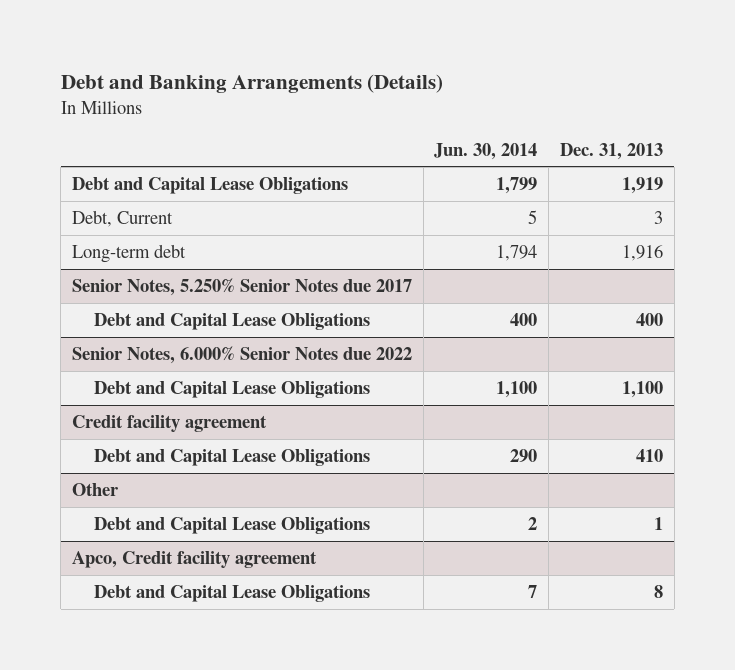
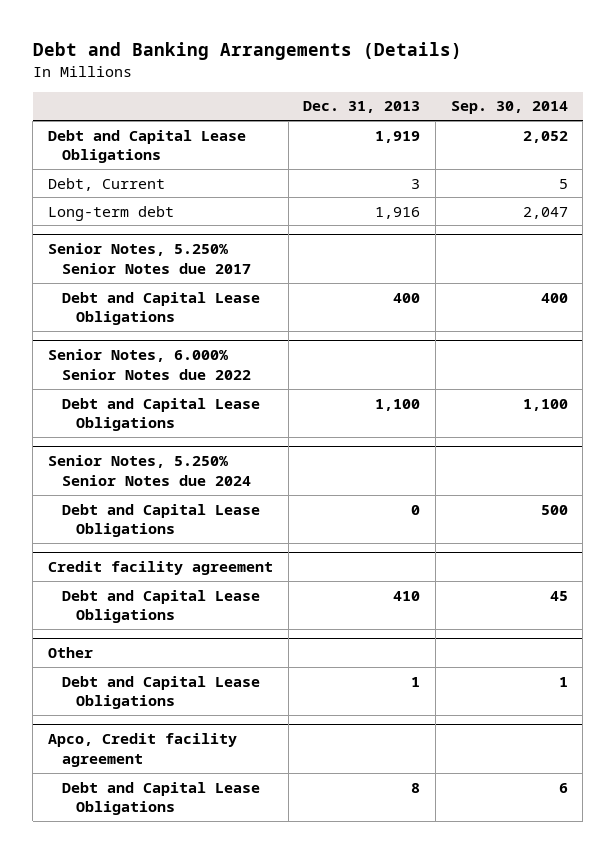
[434,142,538,160] Jun. 30, 2014 -> none
none -> [450,101,568,115] Sep. 30, 2014
none -> [48,455,251,486] Senior Notes, 5.250% Senior Notes due 2024
none -> [61,503,260,538] Debt and Capital Lease Obligations

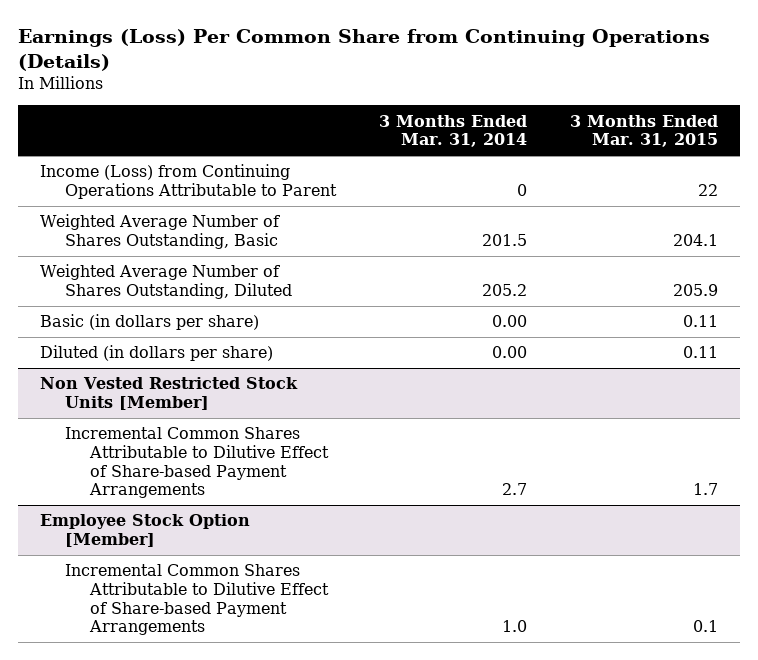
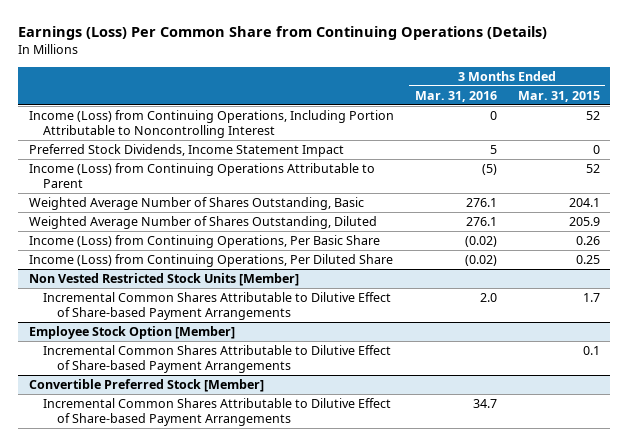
[378,114,527,148] 3 Months Ended Mar. 31, 2014 -> none
none -> [414,90,497,102] Mar. 31, 2016
none -> [28,110,394,139] Income (Loss) from Continuing Operations, Including Portion Attributable to Noncontrolling Interest
none -> [28,144,344,158] Preferred Stock Dividends, Income Statement Impact
[697,184,718,197] 22 -> [585,164,600,174] 52
[39,314,259,331] Basic (in dollars per share) -> [28,235,380,249] Income (Loss) from Continuing Operations, Per Basic Share
[682,315,718,328] 0.11 -> [575,236,600,246] 0.26
[39,345,273,362] Diluted (in dollars per share) -> [28,254,393,268] Income (Loss) from Continuing Operations, Per Diluted Share
[682,346,718,359] 0.11 -> [575,255,600,265] 0.25
none -> [28,379,264,393] Convertible Preferred Stock [Member]
none -> [42,398,391,427] Incremental Common Shares Attributable to Dilutive Effect of Share-based Payment Arrangements

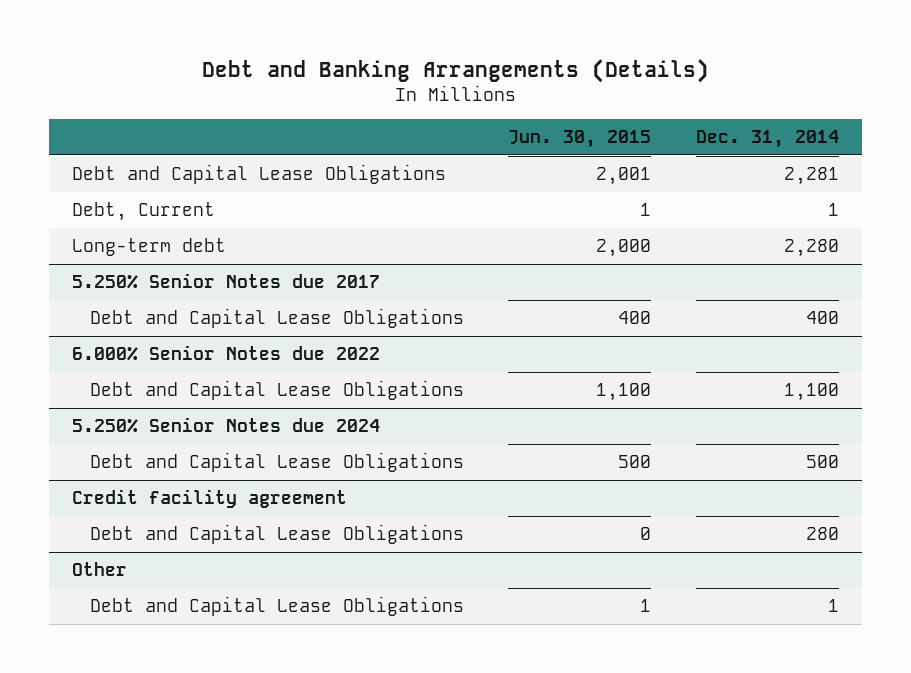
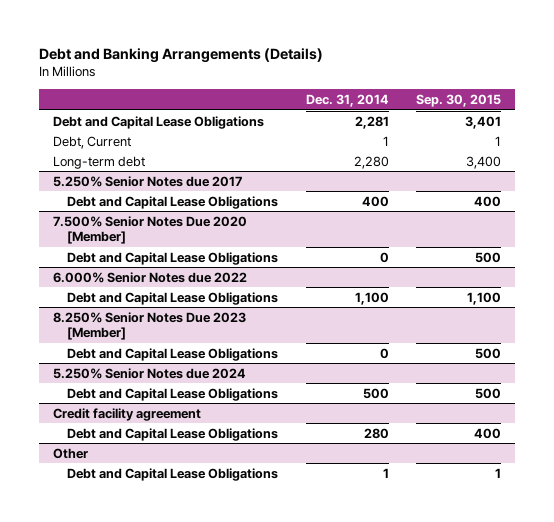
[508,130,652,149] Jun. 30, 2015 -> none
none -> [416,93,502,107] Sep. 30, 2015
none -> [52,215,247,245] 7.500% Senior Notes Due 2020 [Member]
none -> [67,251,279,265] Debt and Capital Lease Obligations
none -> [52,311,246,341] 8.250% Senior Notes Due 2023 [Member]
none -> [67,347,279,361] Debt and Capital Lease Obligations

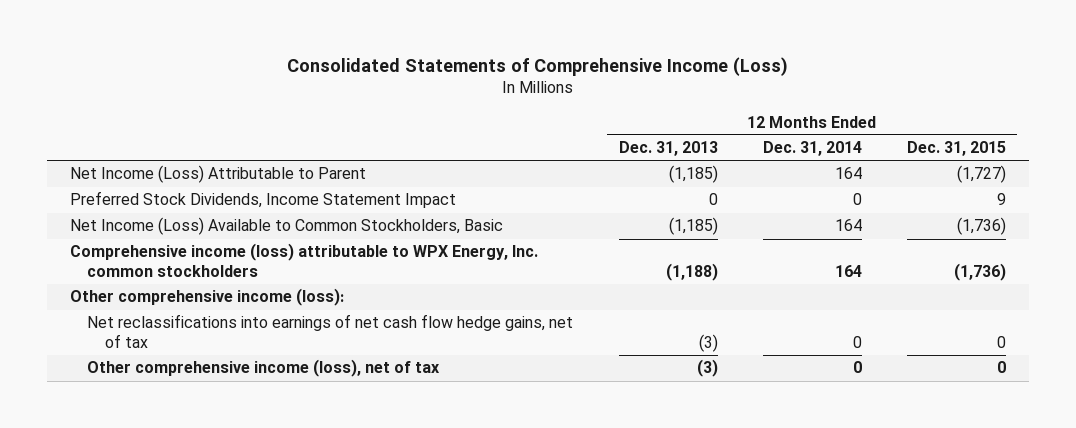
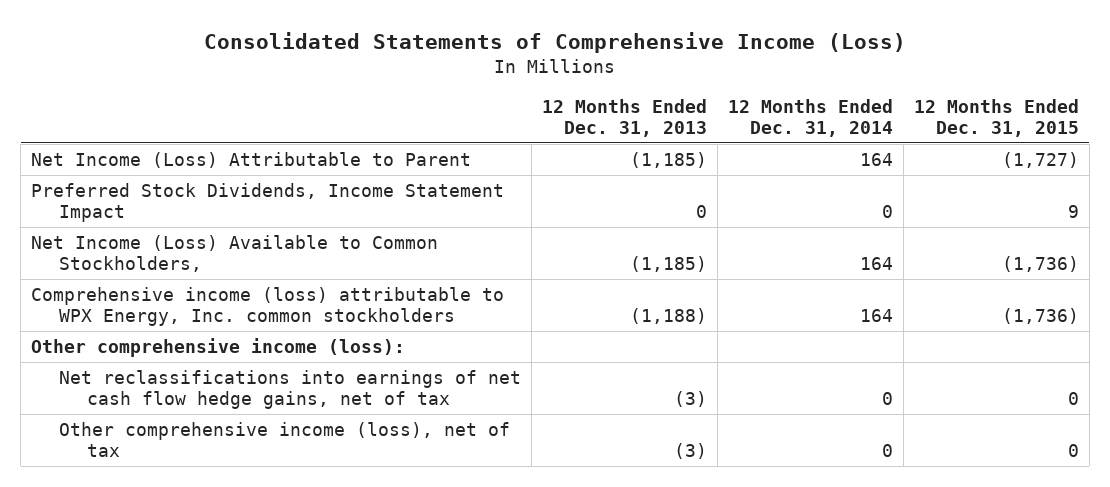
[70,217,504,236] Net Income (Loss) Available to Common Stockholders, Basic -> [31,235,439,273] Net Income (Loss) Available to Common Stockholders,

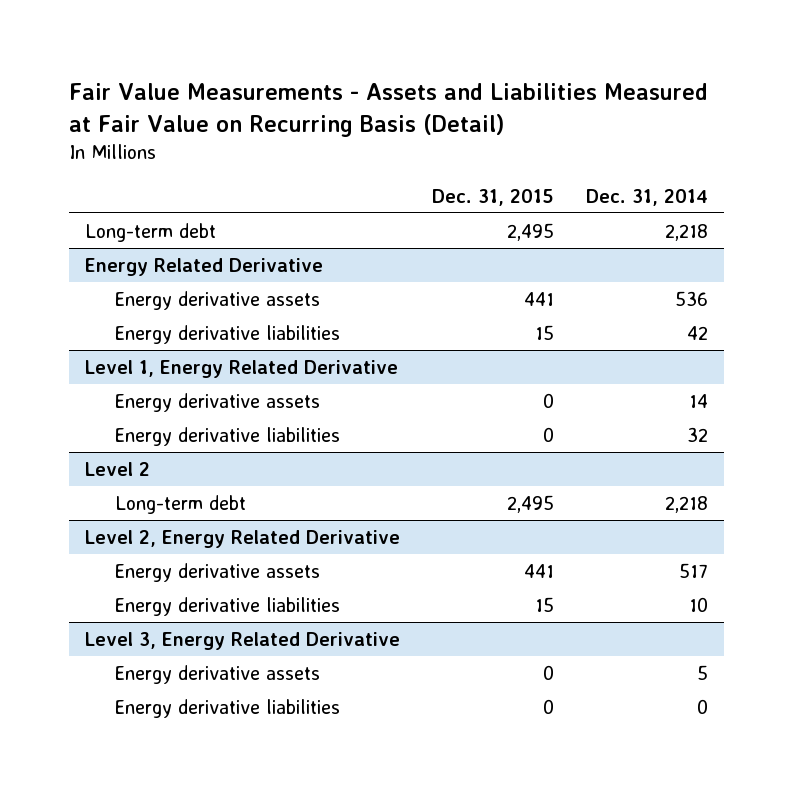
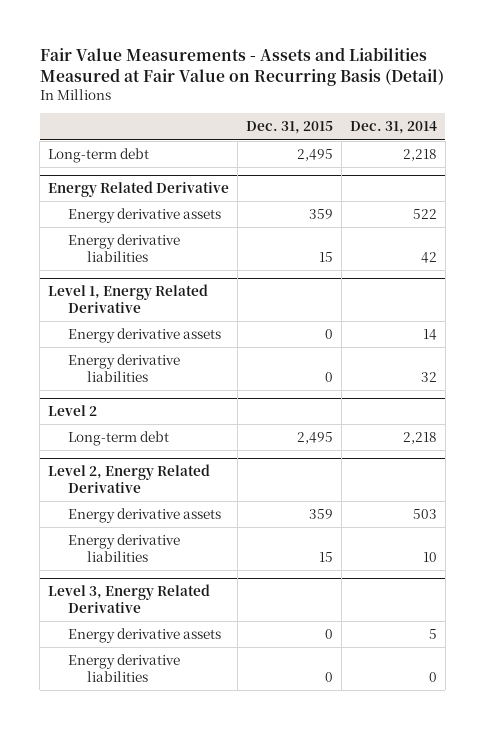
[524,291,555,306] 441 -> [309,208,334,219] 359
[675,290,709,306] 536 -> [412,208,437,219] 522
[524,563,555,578] 441 -> [309,508,334,519] 359
[679,562,709,578] 517 -> [412,508,437,519] 503

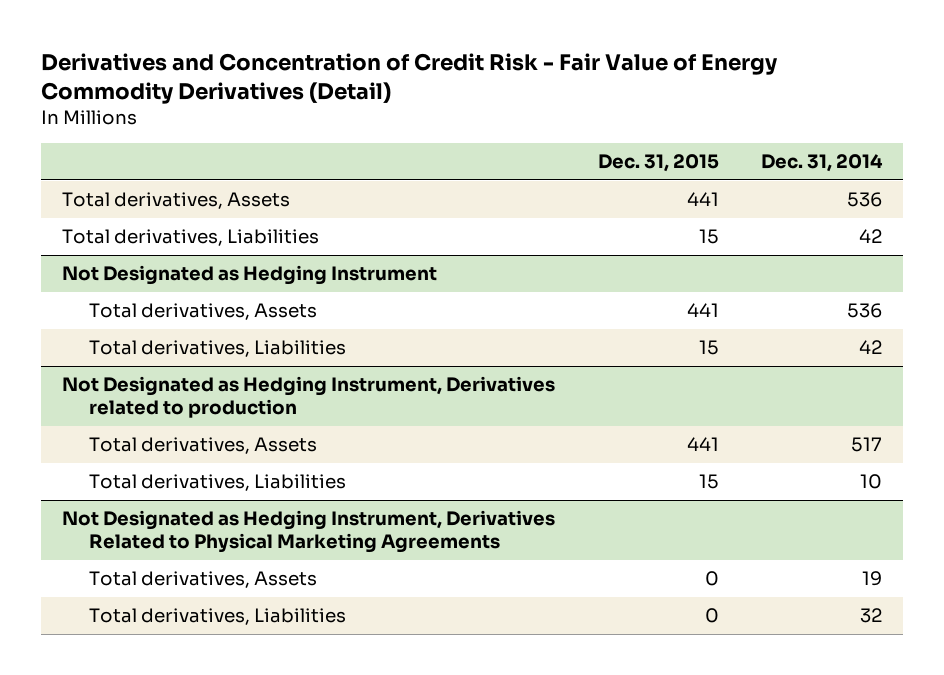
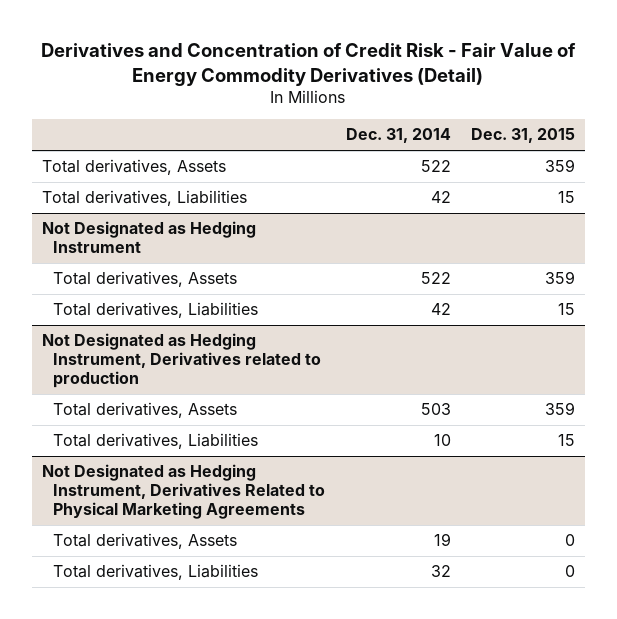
[686,192,719,207] 441 -> [544,159,575,173] 359
[847,192,883,208] 536 -> [420,160,451,173] 522
[686,303,719,318] 441 -> [544,271,575,285] 359
[847,303,883,319] 536 -> [420,272,451,285] 522
[686,437,719,452] 441 -> [544,402,575,416] 359
[851,437,883,453] 517 -> [420,403,451,416] 503

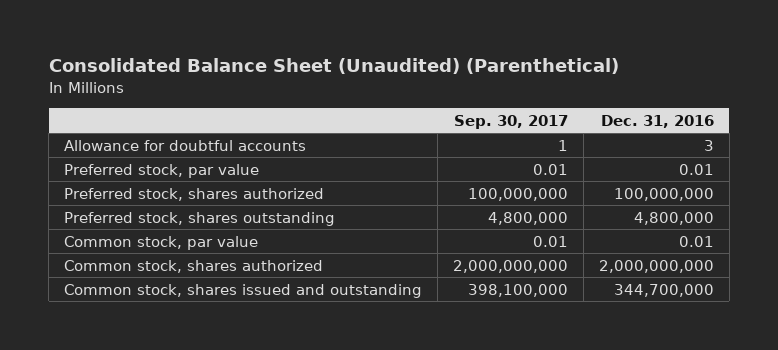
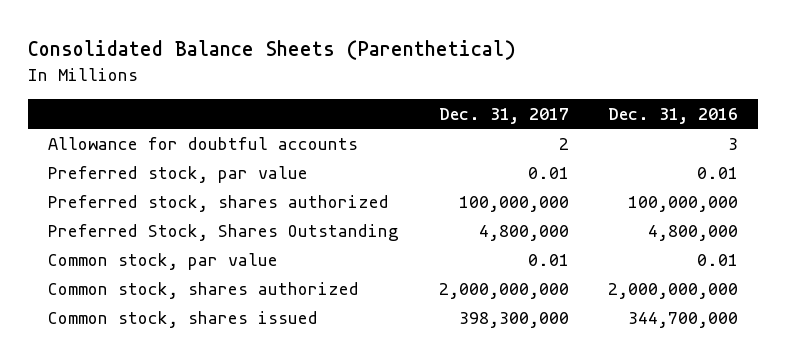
[48,58,619,75] Consolidated Balance Sheet (Unaudited) (Parenthetical) -> [28,40,517,61] Consolidated Balance Sheets (Parenthetical)
[454,114,569,129] Sep. 30, 2017 -> none
none -> [438,107,569,124] Dec. 31, 2017
[64,211,336,226] Preferred stock, shares outstanding -> [48,223,400,241] Preferred Stock, Shares Outstanding
[64,283,423,298] Common stock, shares issued and outstanding -> [48,310,319,328] Common stock, shares issued

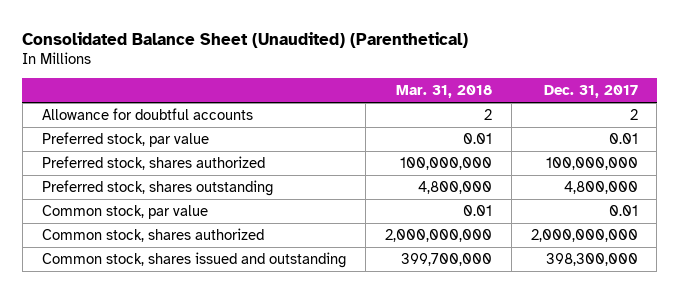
[28,40,517,61] Consolidated Balance Sheets (Parenthetical) -> [22,31,469,48] Consolidated Balance Sheet (Unaudited) (Parenthetical)
[608,107,739,124] Dec. 31, 2016 -> none
none -> [395,85,492,99] Mar. 31, 2018
[48,223,400,241] Preferred Stock, Shares Outstanding -> [41,179,273,196] Preferred stock, shares outstanding
[48,310,319,328] Common stock, shares issued -> [41,251,346,268] Common stock, shares issued and outstanding

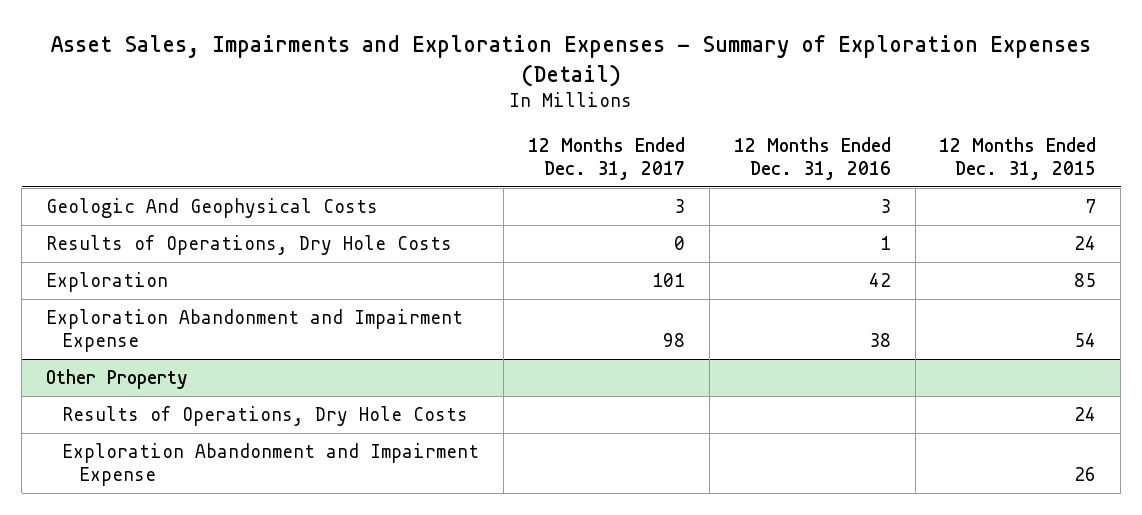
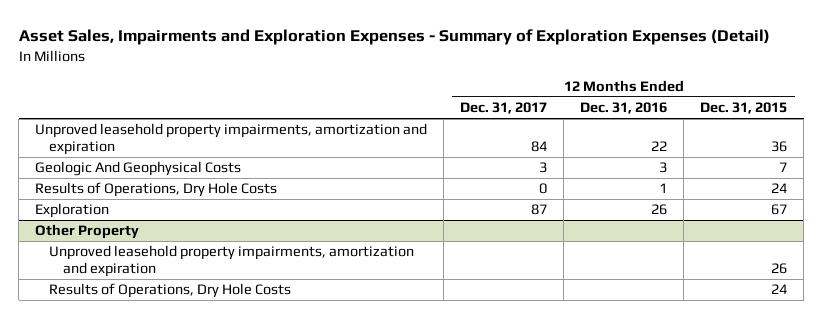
none -> [35,123,428,156] Unproved leasehold property impairments, amortization and expiration
[46,308,464,353] Exploration Abandonment and Impairment Expense -> none
[652,272,686,287] 101 -> [531,204,548,216] 87
[868,272,891,287] 42 -> [651,204,668,216] 26
[1074,272,1097,287] 85 -> [771,204,788,216] 67
none -> [48,245,414,278] Unproved leasehold property impairments, amortization and expiration
[62,442,480,487] Exploration Abandonment and Impairment Expense -> none

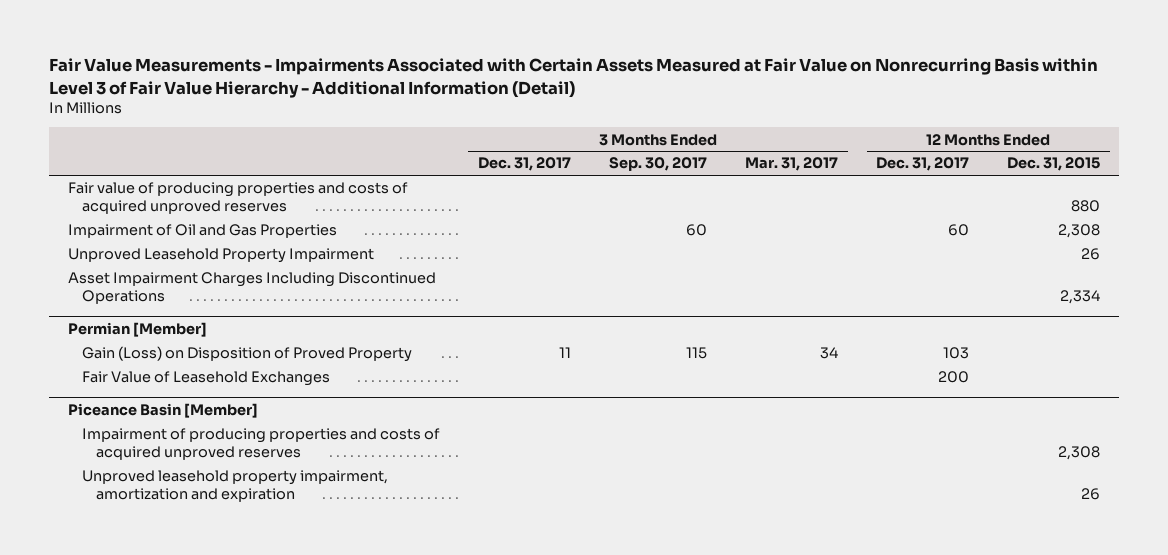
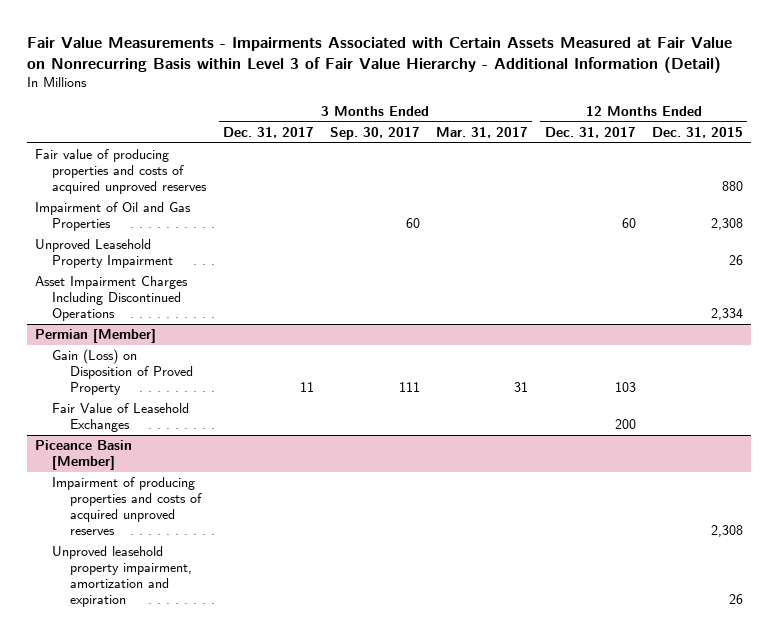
[686,347,708,360] 115 -> [398,382,420,393] 111
[820,347,839,360] 34 -> [514,382,529,393] 31

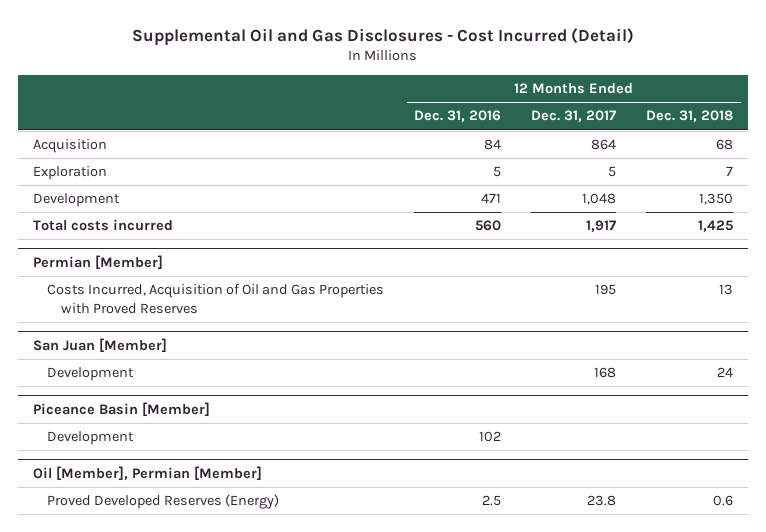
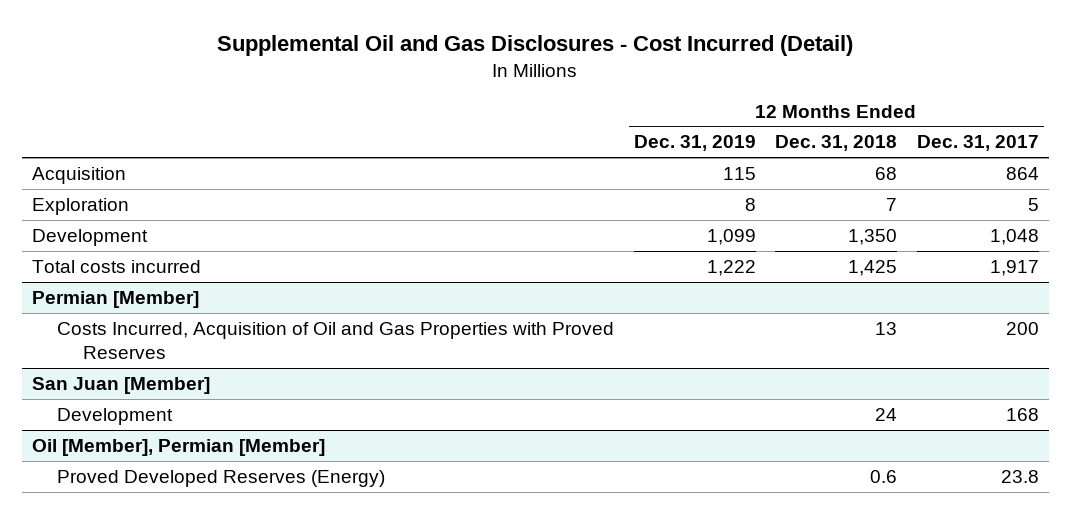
[414,110,502,123] Dec. 31, 2016 -> none
none -> [633,135,756,152] Dec. 31, 2019
[595,284,617,296] 195 -> [1005,321,1039,335] 200
[33,401,211,417] Piceance Basin [Member] -> none
[47,431,135,446] Development -> none

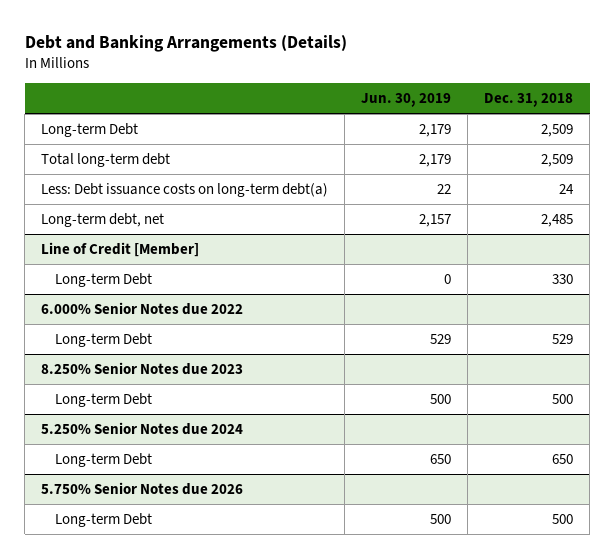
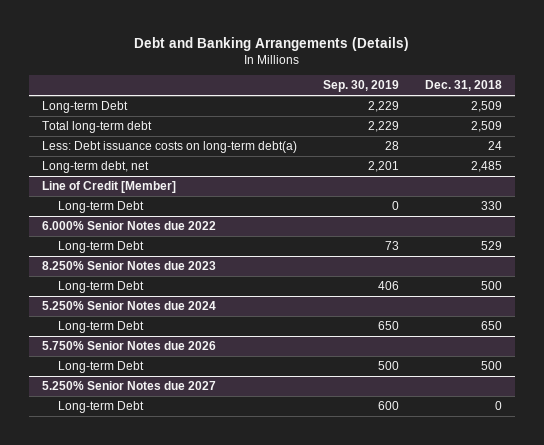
[361,93,452,108] Jun. 30, 2019 -> none
none -> [323,80,400,93] Sep. 30, 2019
none -> [42,380,217,390] 5.250% Senior Notes due 2027
none -> [57,400,144,413] Long-term Debt

